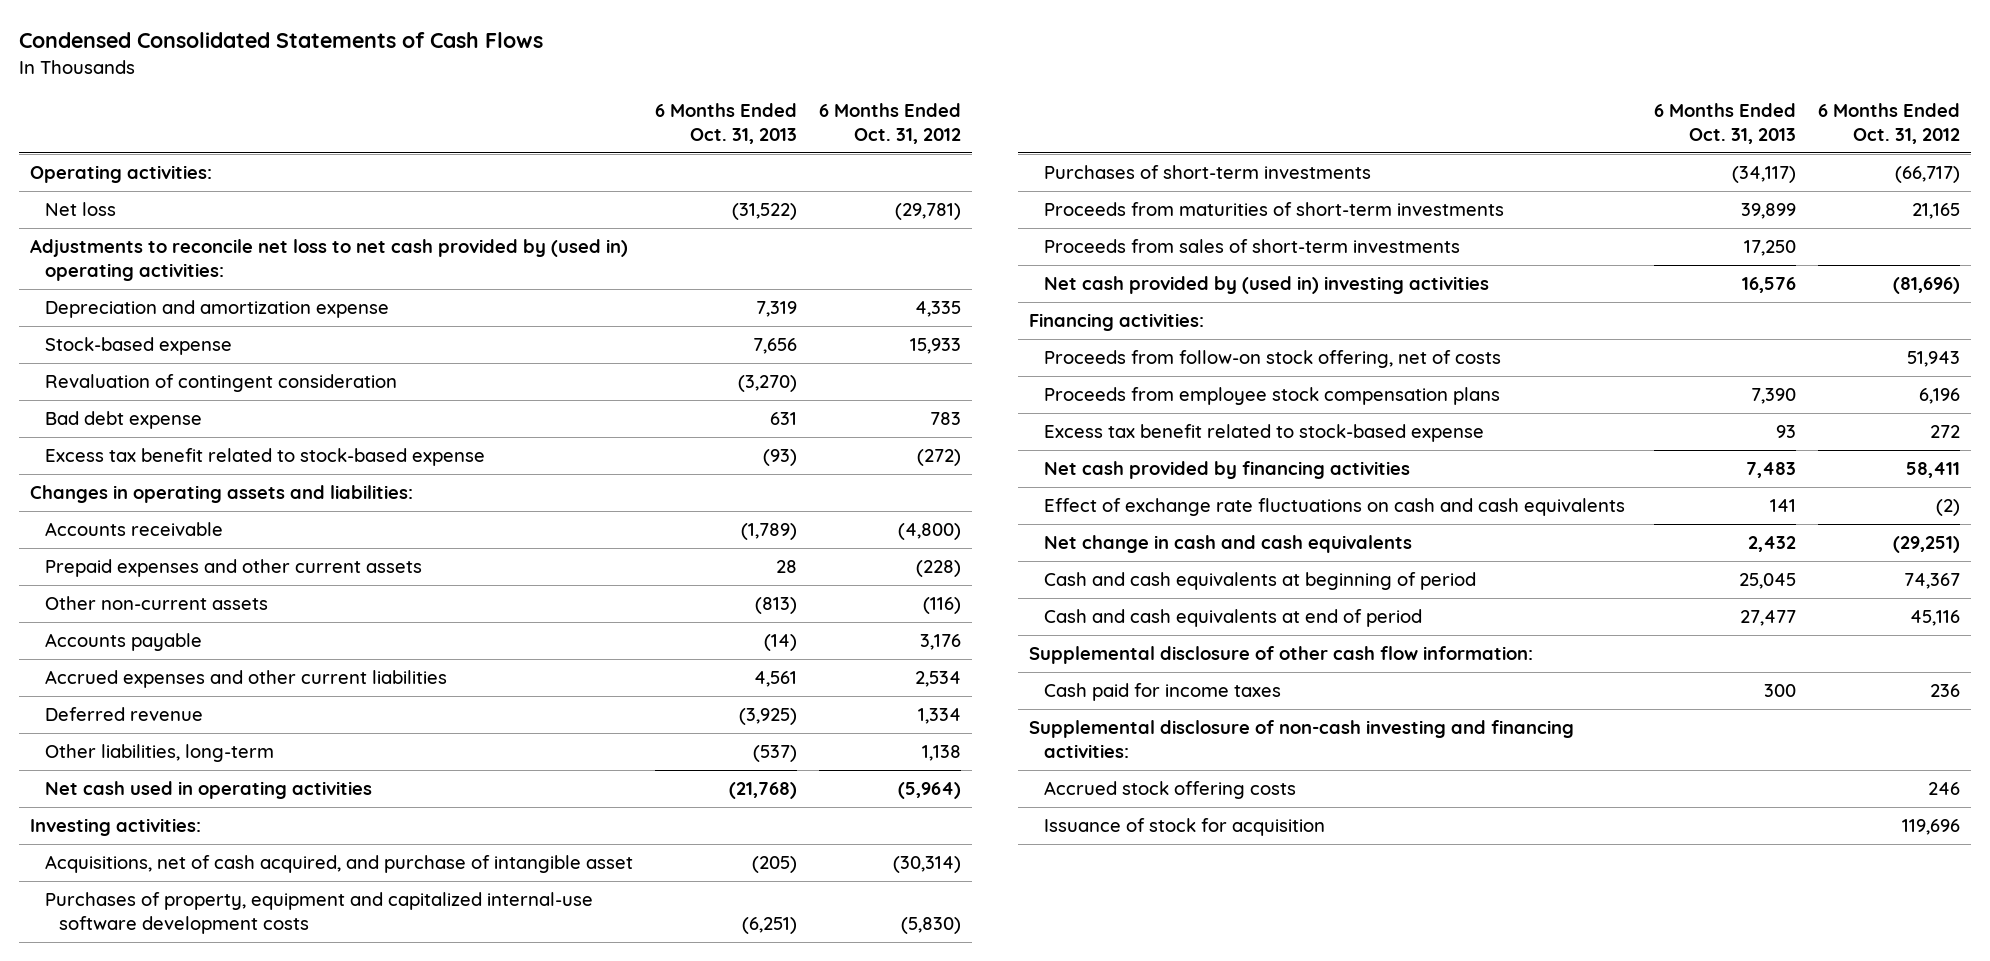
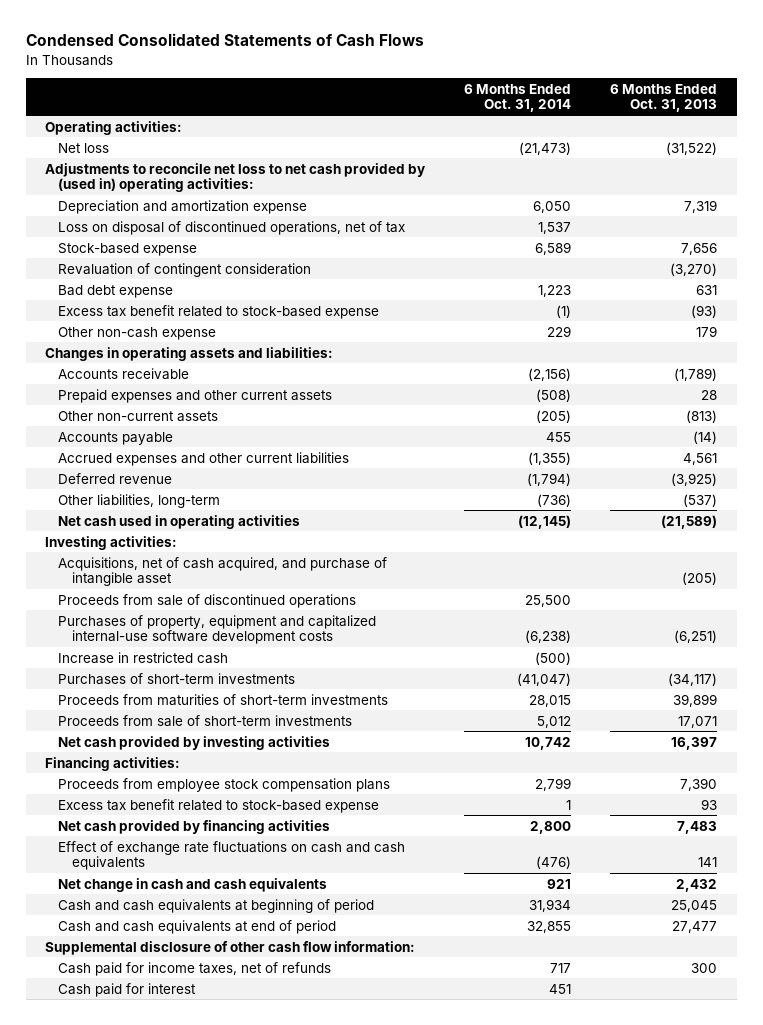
[818,103,961,145] 6 Months Ended Oct. 31, 2012 -> none
none -> [464,83,572,113] 6 Months Ended Oct. 31, 2014
none -> [58,220,406,235] Loss on disposal of discontinued operations, net of tax
none -> [58,326,217,340] Other non-cash expense
[728,781,797,799] (21,768) -> [661,514,718,529] (21,589)
none -> [58,593,357,608] Proceeds from sale of discontinued operations
none -> [58,651,229,664] Increase in restricted cash
[1043,238,1460,253] Proceeds from sales of short-term investments -> [58,714,353,727] Proceeds from sale of short-term investments
[1743,239,1796,256] 17,250 -> [678,715,718,728] 17,071
[1043,275,1489,294] Net cash provided by (used in) investing activities -> [58,735,331,750] Net cash provided by investing activities
[1741,276,1796,293] 16,576 -> [671,736,718,750] 16,397
[1043,349,1501,368] Proceeds from follow-on stock offering, net of costs -> none
[1029,719,1575,758] Supplemental disclosure of non-cash investing and financing activities: -> none
[1043,780,1296,799] Accrued stock offering costs -> none
[1043,817,1325,836] Issuance of stock for acquisition -> none
[1043,682,1281,701] Cash paid for income taxes -> [58,961,332,976] Cash paid for income taxes, net of refunds
none -> [58,982,197,997] Cash paid for interest

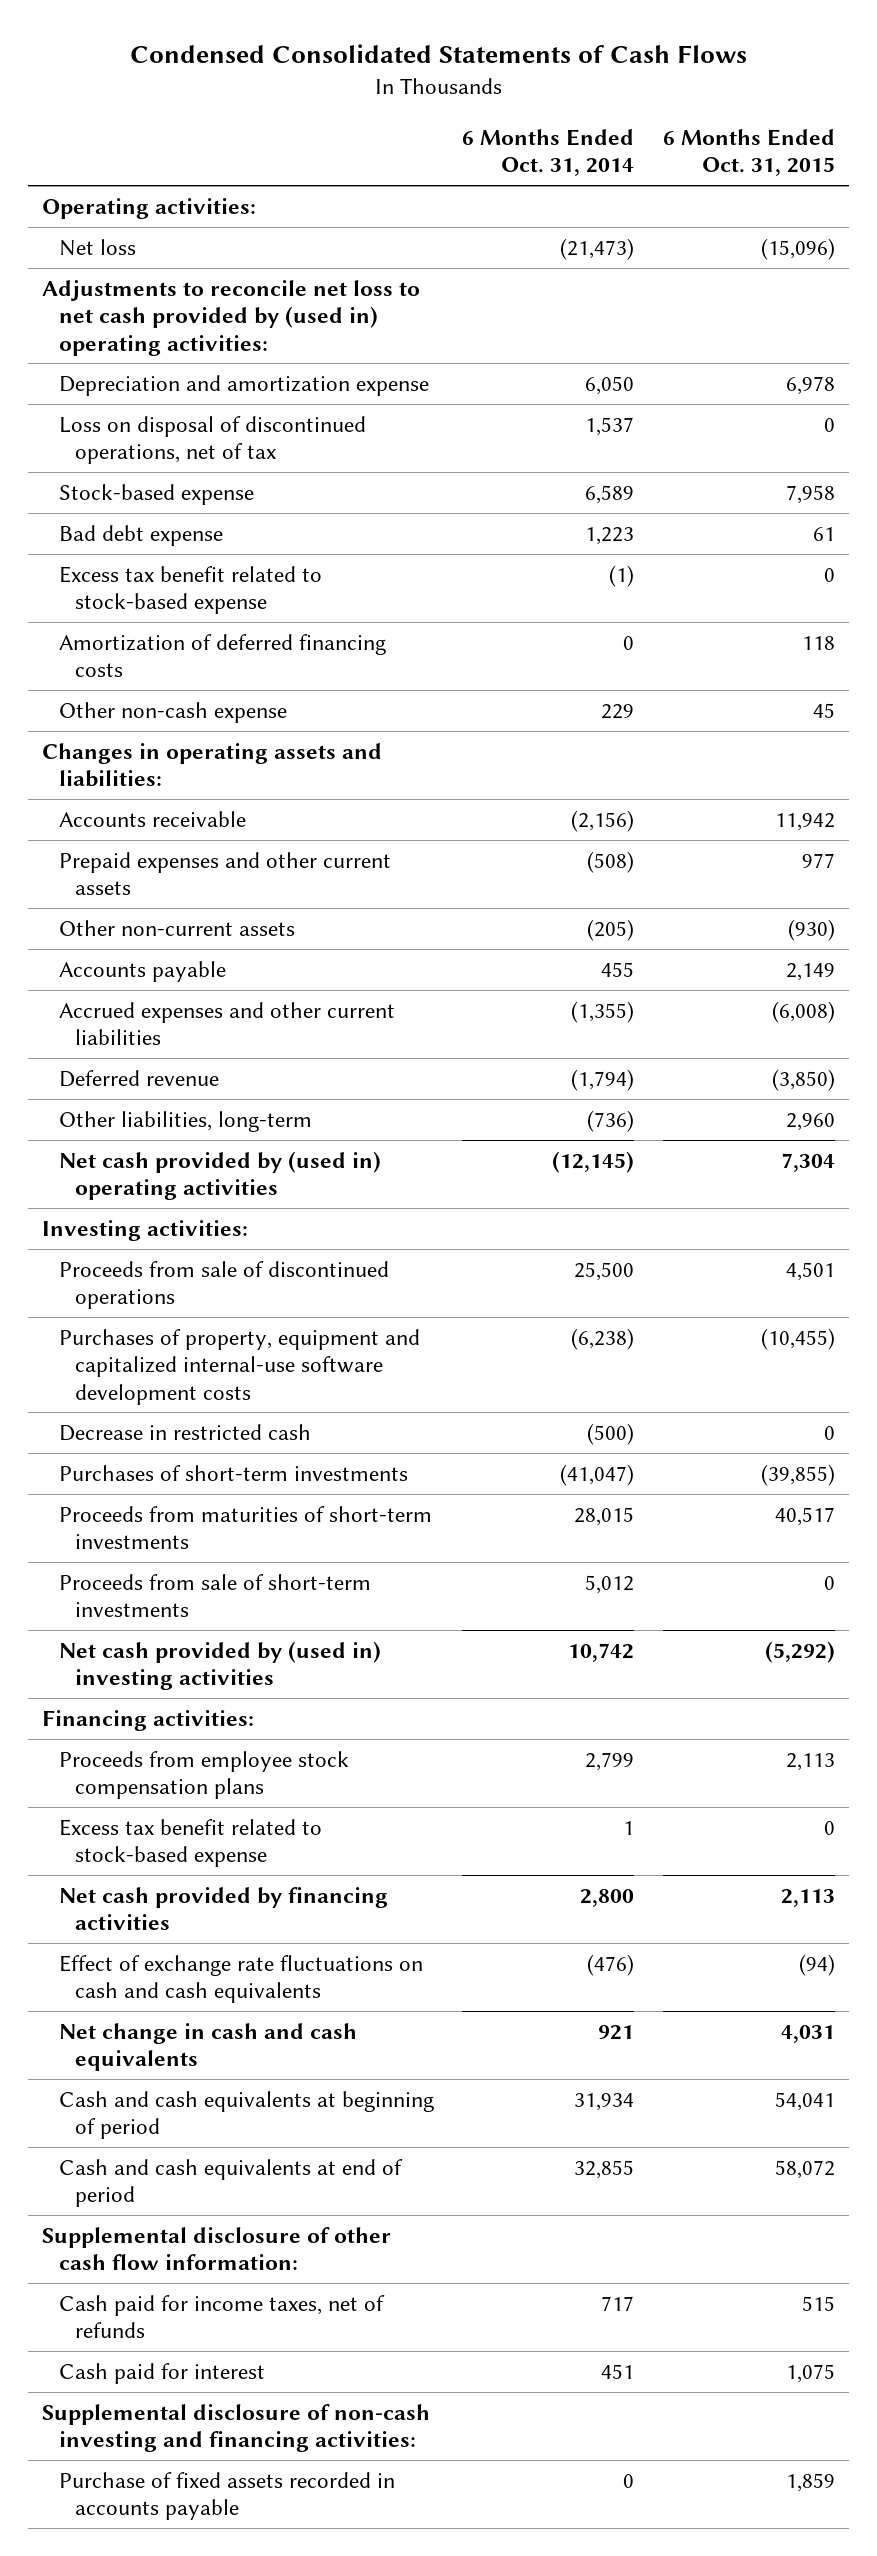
[610,83,718,113] 6 Months Ended Oct. 31, 2013 -> none
none -> [663,128,836,177] 6 Months Ended Oct. 31, 2015
[58,262,312,277] Revaluation of contingent consideration -> none
none -> [58,633,386,678] Amortization of deferred financing costs
[58,514,301,529] Net cash used in operating activities -> [58,1150,381,1201] Net cash provided by (used in) operating activities
[58,556,388,587] Acquisitions, net of cash acquired, and purchase of intangible asset -> none
[58,651,229,664] Increase in restricted cash -> [58,1423,311,1441] Decrease in restricted cash
[58,735,331,750] Net cash provided by investing activities -> [58,1640,381,1691] Net cash provided by (used in) investing activities
none -> [42,2403,431,2453] Supplemental disclosure of non-cash investing and financing activities:
none -> [58,2471,395,2521] Purchase of fixed assets recorded in accounts payable

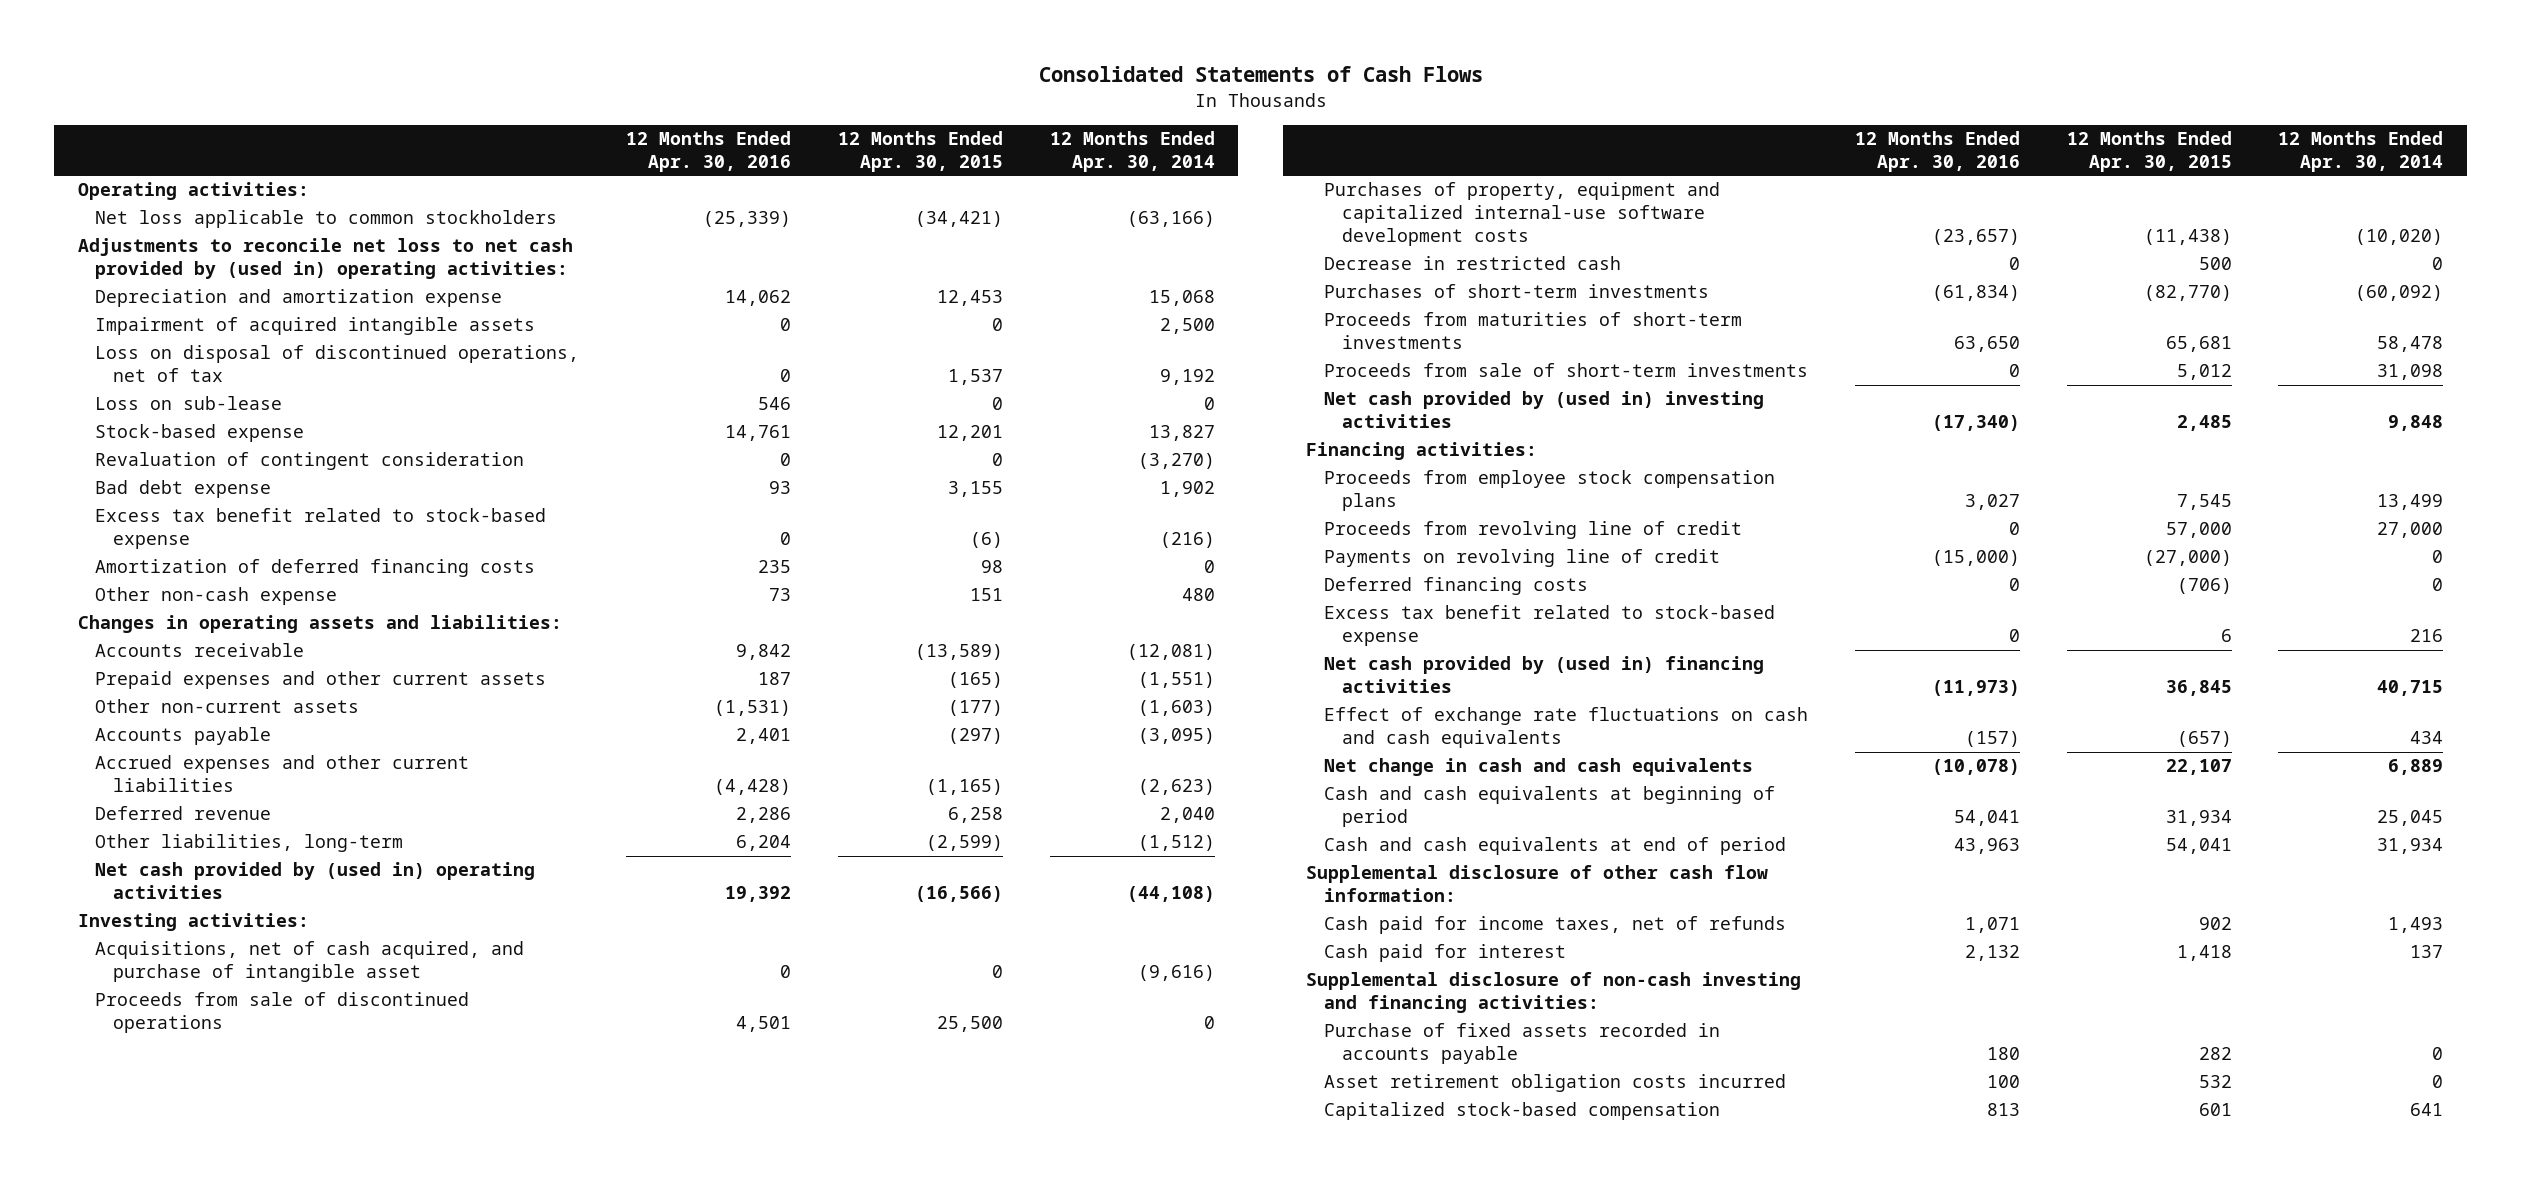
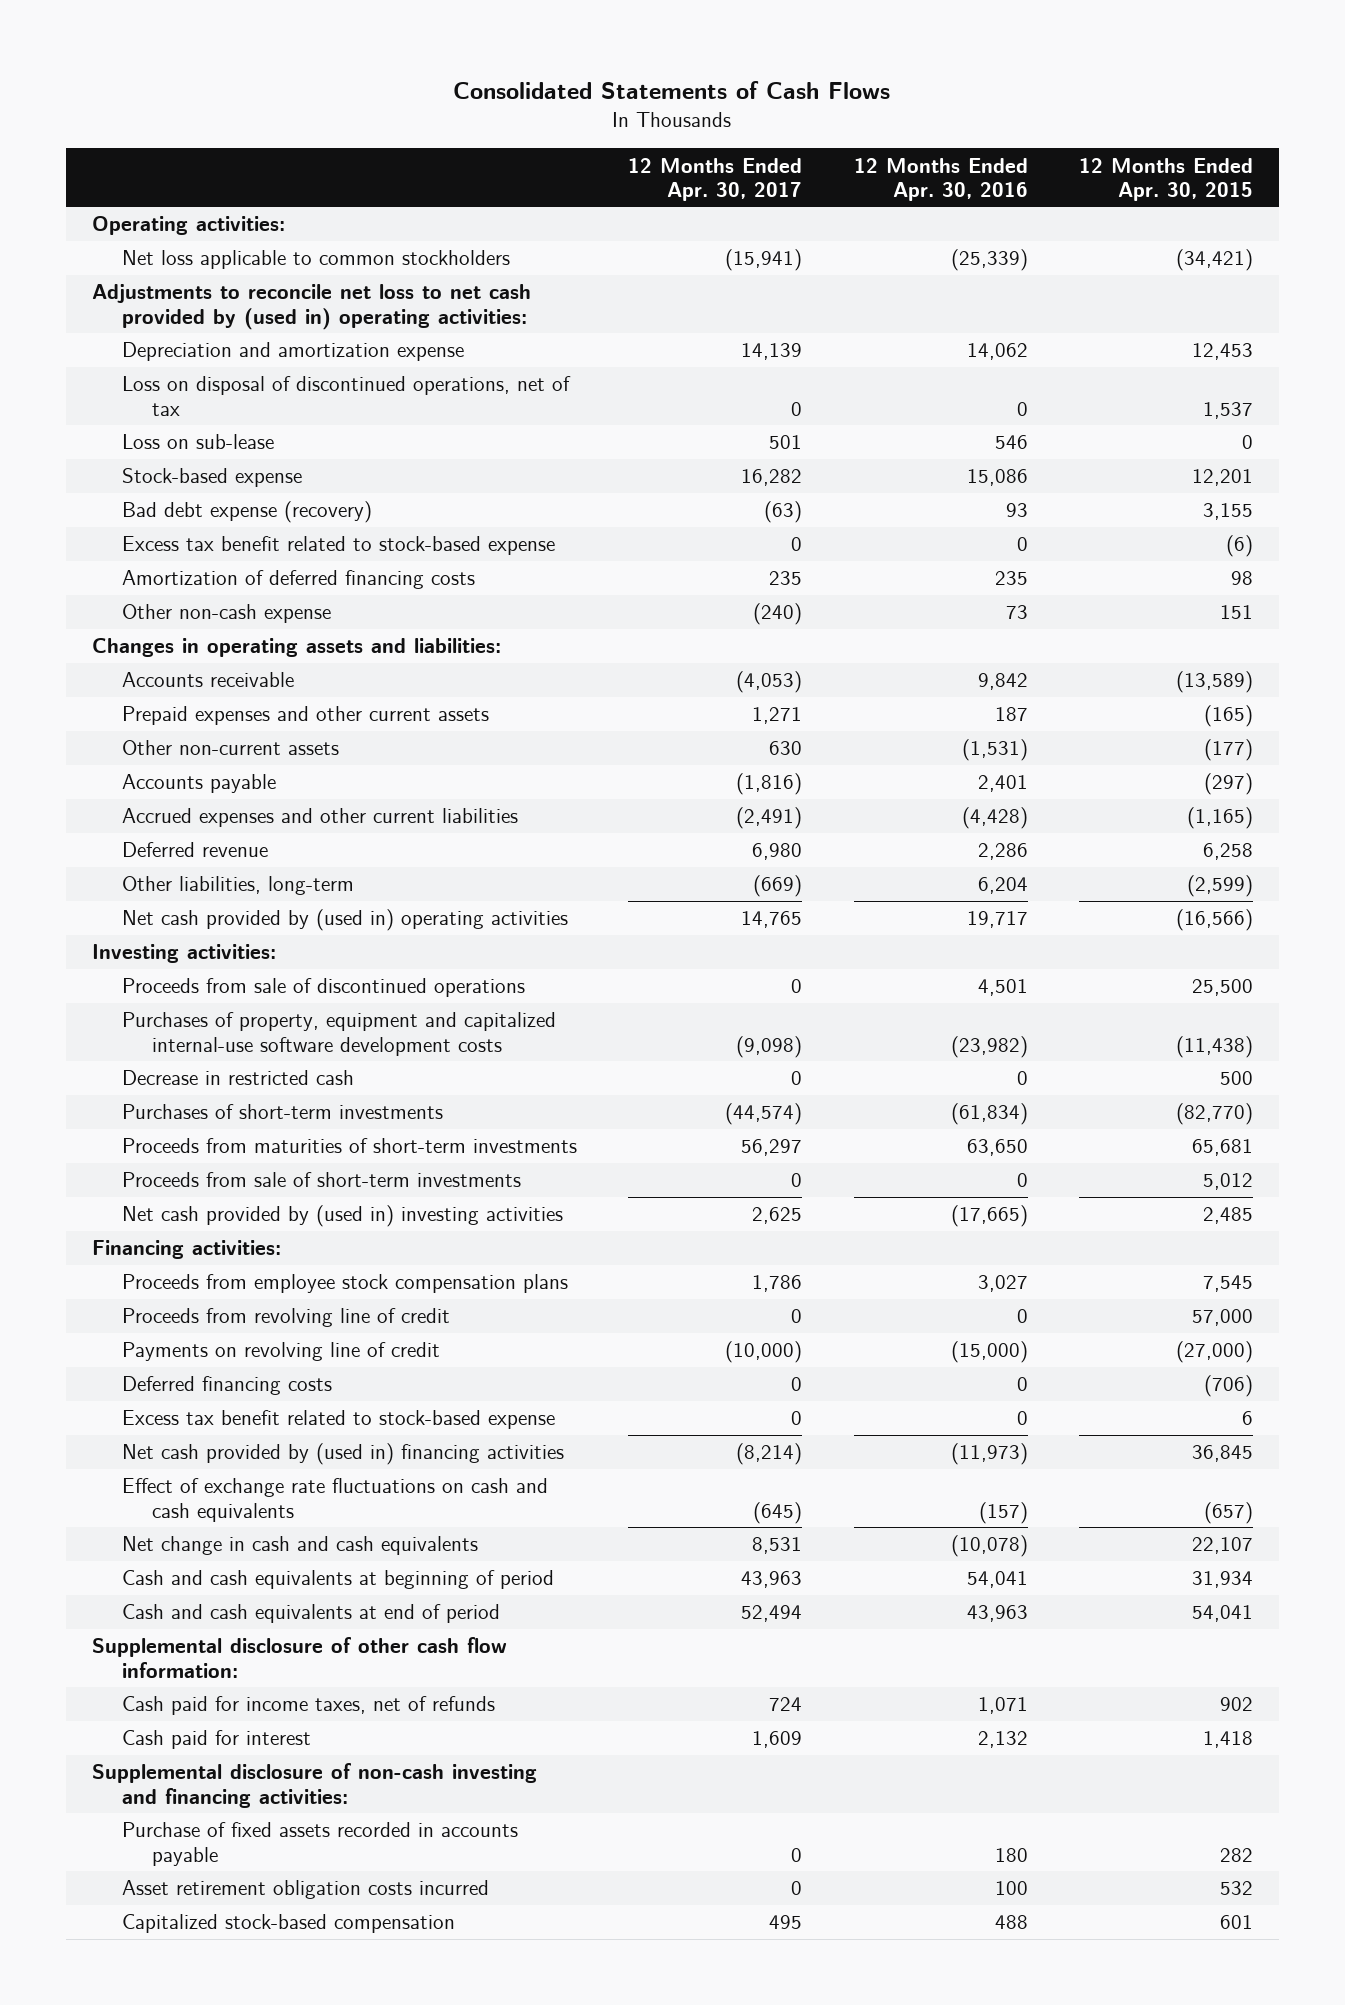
[1049,130,1215,172] 12 Months Ended Apr. 30, 2014 -> none
none -> [628,157,803,201] 12 Months Ended Apr. 30, 2017
[95,317,536,336] Impairment of acquired intangible assets -> none
[95,452,525,471] Revaluation of contingent consideration -> none
[725,425,792,442] 14,761 -> [966,469,1028,487] 15,086
[95,480,272,499] Bad debt expense -> [122,501,373,524] Bad debt expense (recovery)
[725,886,792,903] 19,392 -> [966,911,1028,929] 19,717
[95,941,525,983] Acquisitions, net of cash acquired, and purchase of intangible asset -> none
[1931,229,2020,246] (23,657) -> [950,1035,1028,1058] (23,982)
[1931,415,2020,432] (17,340) -> [950,1205,1028,1228] (17,665)
[1986,1103,2020,1117] 813 -> [994,1915,1028,1930] 488

